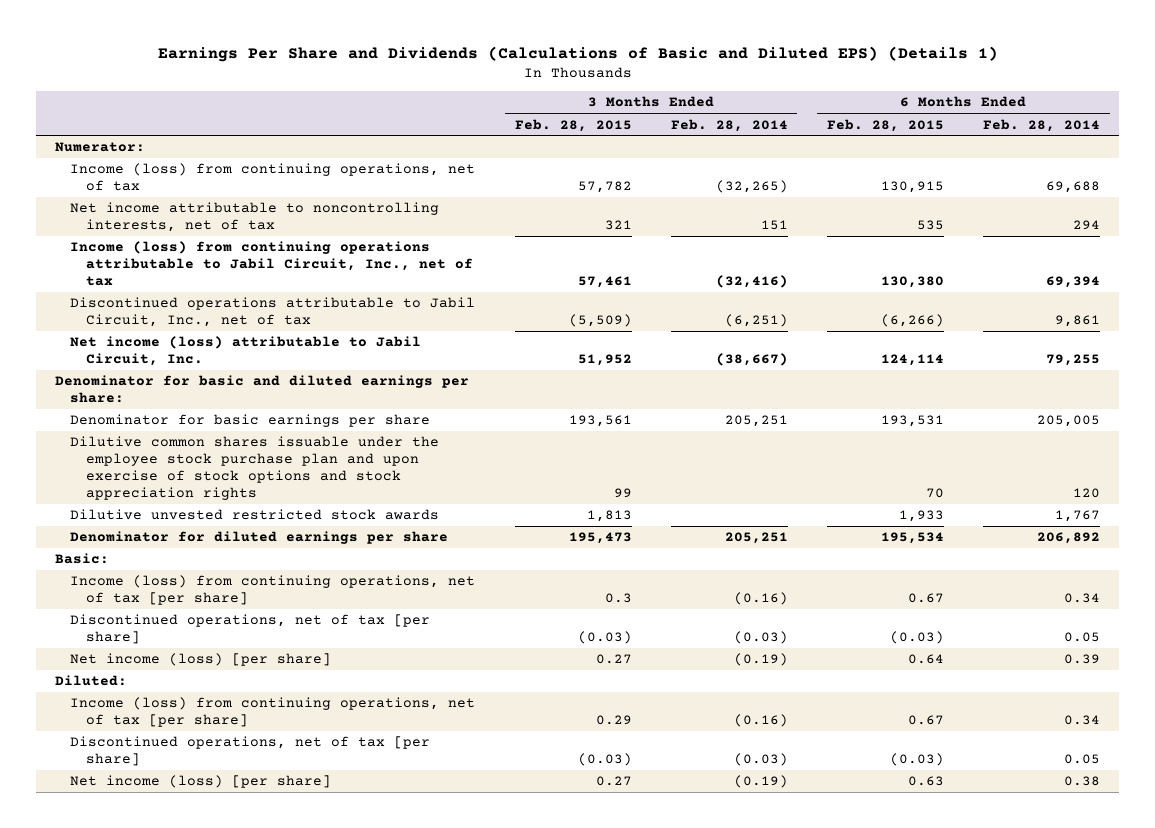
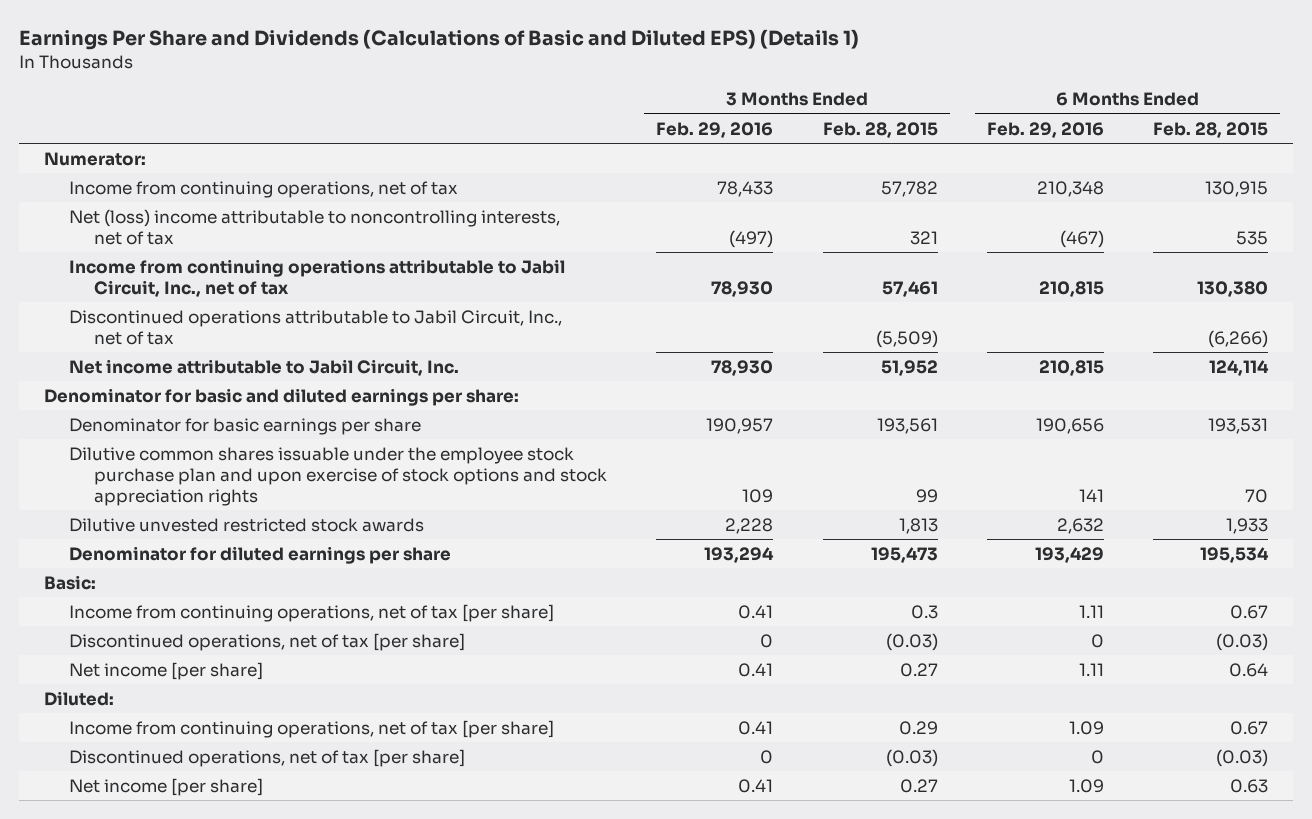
[670,118,788,132] Feb. 28, 2014 -> none
[982,118,1100,132] Feb. 28, 2014 -> none
none -> [656,121,774,138] Feb. 29, 2016
none -> [986,121,1104,138] Feb. 29, 2016
[70,163,476,191] Income (loss) from continuing operations, net of tax -> [68,180,458,198] Income from continuing operations, net of tax
[70,202,440,232] Net income attributable to noncontrolling interests, net of tax -> [68,208,560,245] Net (loss) income attributable to noncontrolling interests, net of tax
[70,241,473,286] Income (loss) from continuing operations attributable to Jabil Circuit, Inc., net of tax -> [68,258,565,297] Income from continuing operations attributable to Jabil Circuit, Inc., net of tax
[70,336,422,366] Net income (loss) attributable to Jabil Circuit, Inc. -> [68,358,459,376] Net income attributable to Jabil Circuit, Inc.
[70,575,476,605] Income (loss) from continuing operations, net of tax [per share] -> [68,603,554,622] Income from continuing operations, net of tax [per share]
[70,653,332,667] Net income (loss) [per share] -> [68,661,263,680] Net income [per share]
[70,697,476,727] Income (loss) from continuing operations, net of tax [per share] -> [68,719,554,738] Income from continuing operations, net of tax [per share]
[70,775,332,789] Net income (loss) [per share] -> [68,777,263,796] Net income [per share]

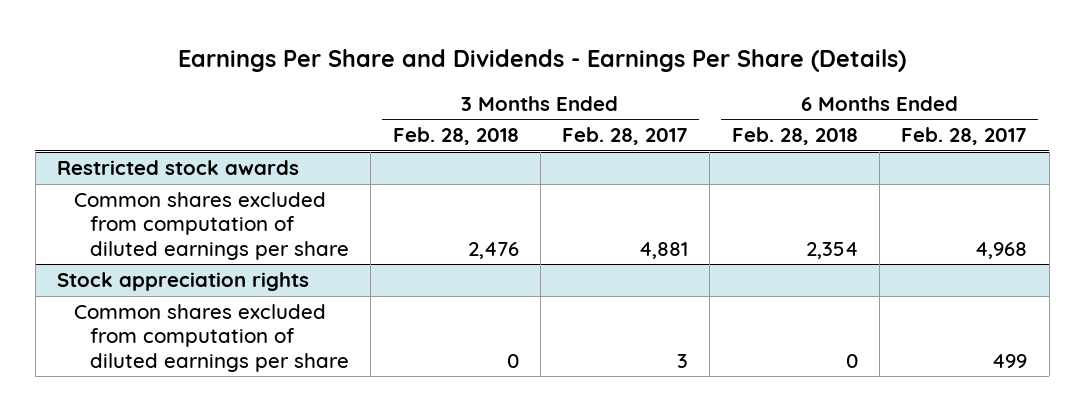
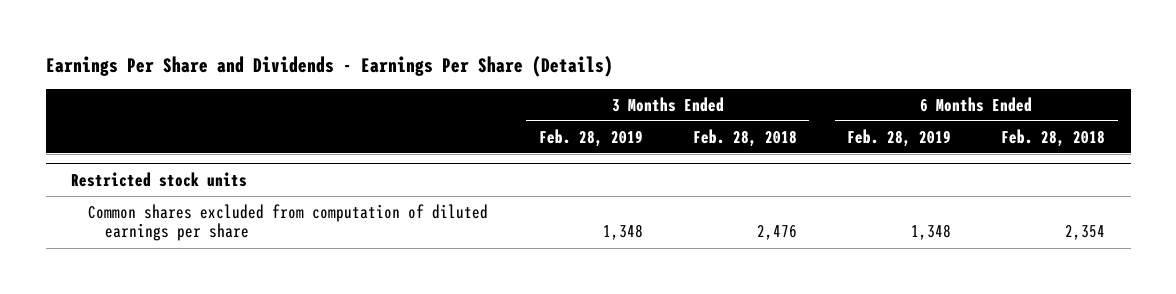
[562,127,689,146] Feb. 28, 2017 -> none
[901,127,1028,146] Feb. 28, 2017 -> none
none -> [538,128,643,147] Feb. 28, 2019
none -> [847,128,952,147] Feb. 28, 2019
[57,160,300,176] Restricted stock awards -> [70,171,247,187] Restricted stock units
[57,272,310,292] Stock appreciation rights -> none
[73,304,349,372] Common shares excluded from computation of diluted earnings per share -> none

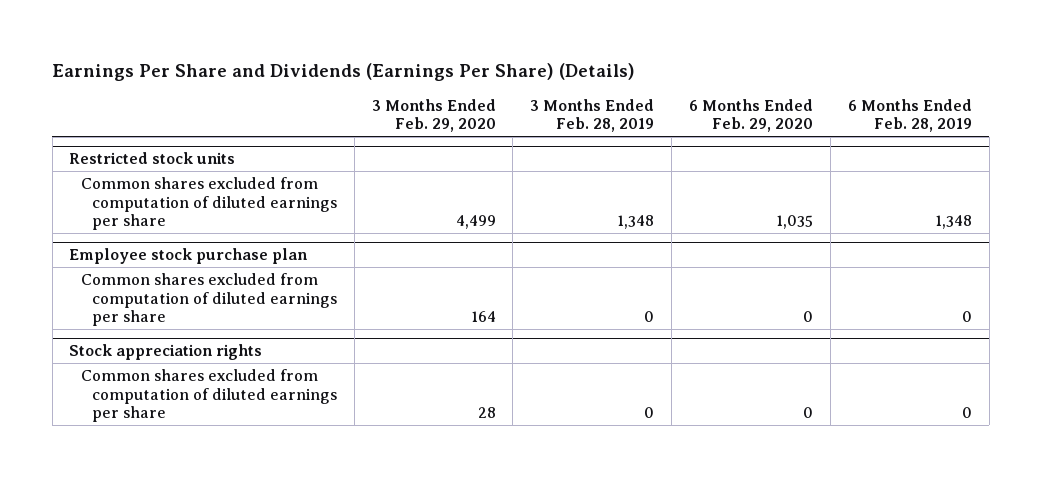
[45,55,613,77] Earnings Per Share and Dividends - Earnings Per Share (Details) -> [52,62,636,81] Earnings Per Share and Dividends (Earnings Per Share) (Details)
[692,128,797,147] Feb. 28, 2018 -> none
[1001,128,1106,147] Feb. 28, 2018 -> none
none -> [371,98,496,133] 3 Months Ended Feb. 29, 2020
none -> [688,98,813,133] 6 Months Ended Feb. 29, 2020
none -> [69,248,309,265] Employee stock purchase plan
none -> [80,273,337,327] Common shares excluded from computation of diluted earnings per share
none -> [69,344,263,361] Stock appreciation rights
none -> [80,369,337,423] Common shares excluded from computation of diluted earnings per share

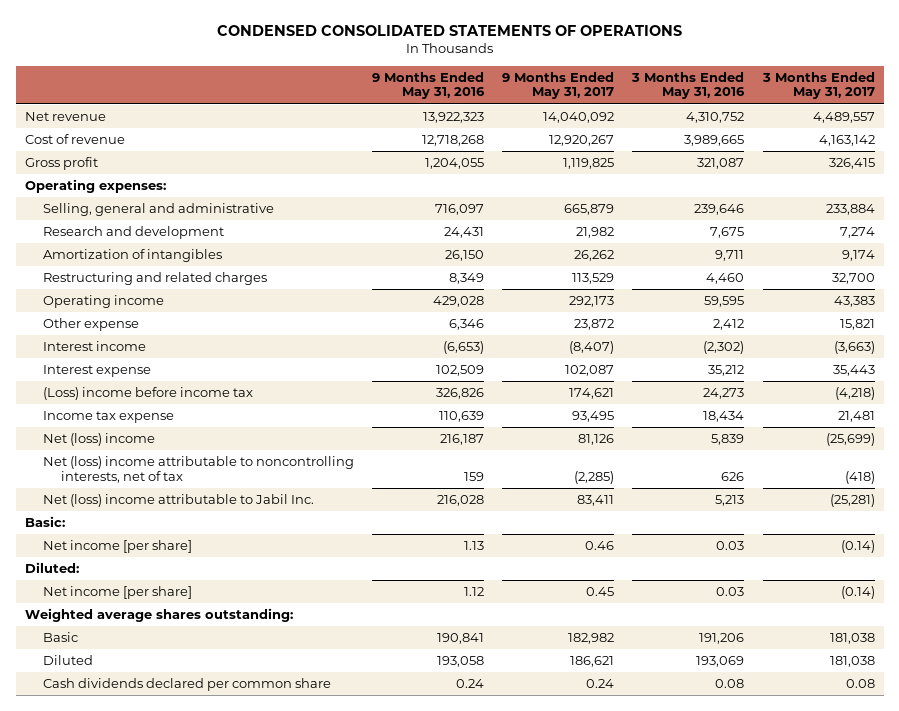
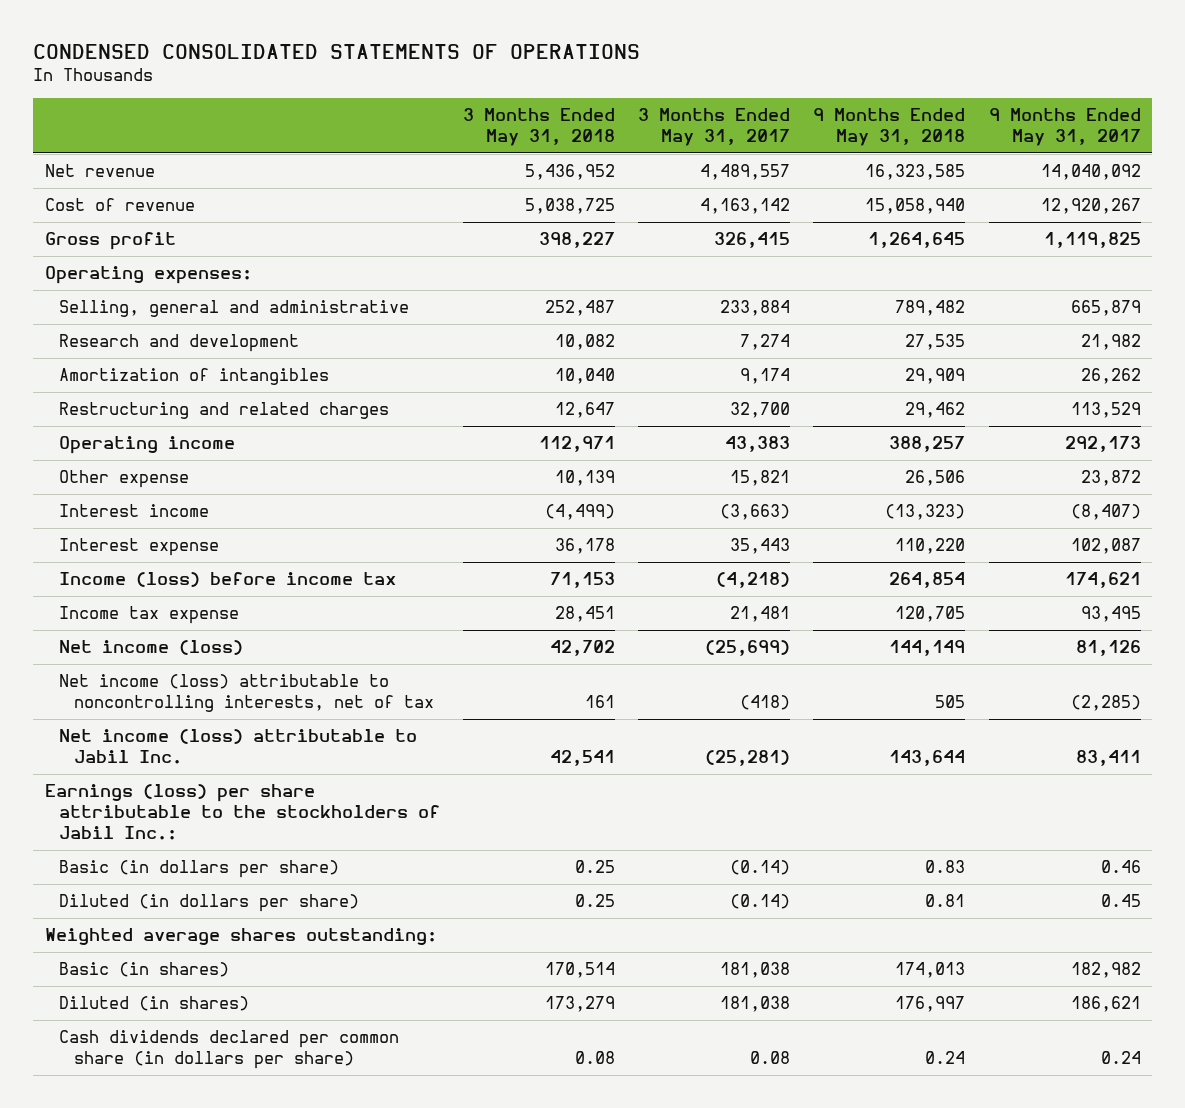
[372,71,486,100] 9 Months Ended May 31, 2016 -> none
[631,71,746,100] 3 Months Ended May 31, 2016 -> none
none -> [463,108,616,147] 3 Months Ended May 31, 2018
none -> [813,108,966,147] 9 Months Ended May 31, 2018
[42,387,253,401] (Loss) income before income tax -> [59,572,397,588] Income (loss) before income tax
[24,516,65,528] Basic: -> none
[24,562,79,574] Diluted: -> none
[42,433,155,447] Net (loss) income -> [59,640,244,656] Net income (loss)
[42,456,354,483] Net (loss) income attributable to noncontrolling interests, net of tax -> [59,674,434,713] Net income (loss) attributable to noncontrolling interests, net of tax
[42,494,314,508] Net (loss) income attributable to Jabil Inc. -> [59,729,418,765] Net income (loss) attributable to Jabil Inc.
none -> [44,784,441,841] Earnings (loss) per share attributable to the stockholders of Jabil Inc.:
[42,540,192,554] Net income [per share] -> [59,860,340,879] Basic (in dollars per share)
[42,586,192,600] Net income [per share] -> [59,894,360,913] Diluted (in dollars per share)
[42,632,78,643] Basic -> [59,962,230,978] Basic (in shares)
[42,655,93,666] Diluted -> [59,996,250,1012] Diluted (in shares)
[42,678,331,692] Cash dividends declared per common share -> [59,1030,400,1070] Cash dividends declared per common share (in dollars per share)

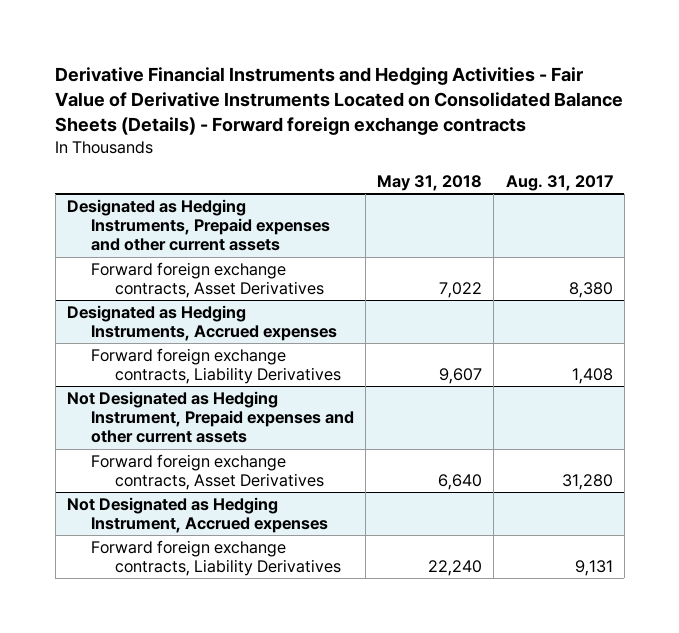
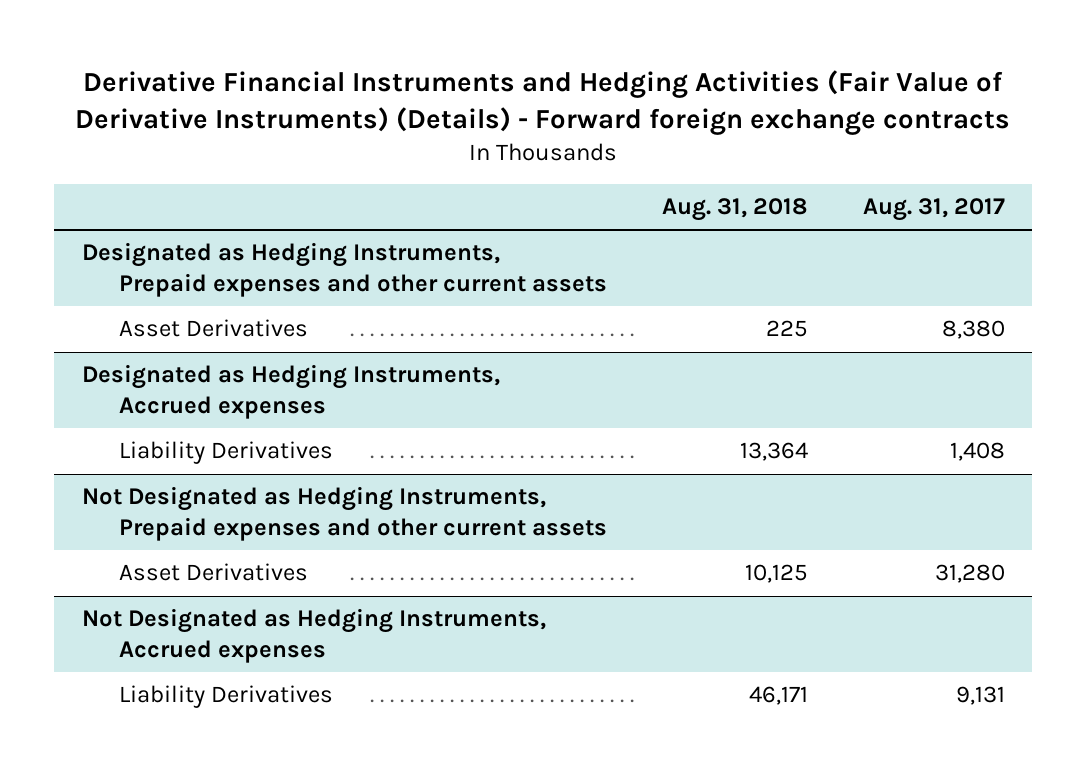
[55,66,624,135] Derivative Financial Instruments and Hedging Activities - Fair Value of Derivative Instruments Located on Consolidated Balance Sheets (Details) - Forward foreign exchange contracts -> [75,69,1011,135] Derivative Financial Instruments and Hedging Activities (Fair Value of Derivative Instruments) (Details) - Forward foreign exchange contracts
[377,175,483,192] May 31, 2018 -> none
none -> [661,197,808,221] Aug. 31, 2018
[90,261,325,299] Forward foreign exchange contracts, Asset Derivatives -> [118,319,308,338] Asset Derivatives
[90,347,342,385] Forward foreign exchange contracts, Liability Derivatives -> [118,441,333,465] Liability Derivatives
[66,390,354,444] Not Designated as Hedging Instrument, Prepaid expenses and other current assets -> [81,486,607,541] Not Designated as Hedging Instruments, Prepaid expenses and other current assets
[90,453,325,491] Forward foreign exchange contracts, Asset Derivatives -> [118,563,308,582] Asset Derivatives
[66,496,328,534] Not Designated as Hedging Instrument, Accrued expenses -> [81,608,546,663] Not Designated as Hedging Instruments, Accrued expenses
[90,539,342,577] Forward foreign exchange contracts, Liability Derivatives -> [118,685,333,709] Liability Derivatives

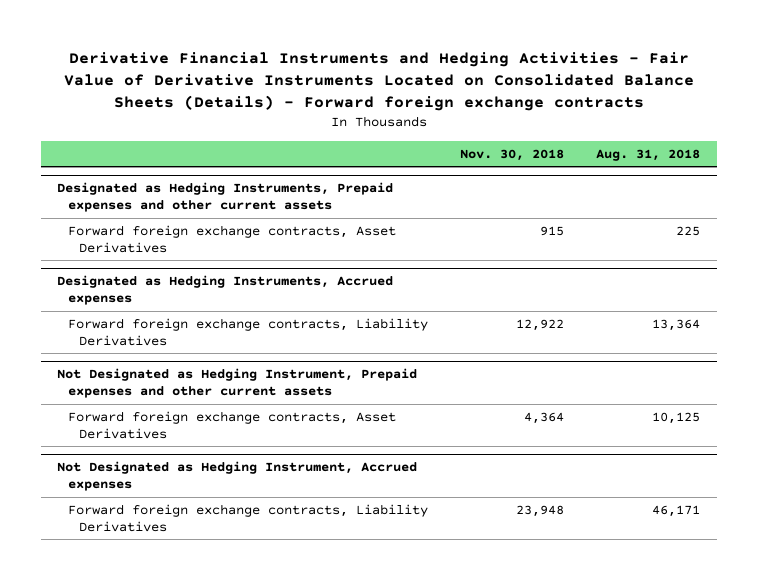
[75,69,1011,135] Derivative Financial Instruments and Hedging Activities (Fair Value of Derivative Instruments) (Details) - Forward foreign exchange contracts -> [63,51,694,112] Derivative Financial Instruments and Hedging Activities - Fair Value of Derivative Instruments Located on Consolidated Balance Sheets (Details) - Forward foreign exchange contracts
[862,197,1005,221] Aug. 31, 2017 -> none
none -> [460,148,565,161] Nov. 30, 2018
[118,319,308,338] Asset Derivatives -> [67,225,396,253] Forward foreign exchange contracts, Asset Derivatives
[118,441,333,465] Liability Derivatives -> [67,318,428,346] Forward foreign exchange contracts, Liability Derivatives
[81,486,607,541] Not Designated as Hedging Instruments, Prepaid expenses and other current assets -> [56,368,417,399] Not Designated as Hedging Instrument, Prepaid expenses and other current assets
[118,563,308,582] Asset Derivatives -> [67,411,396,439] Forward foreign exchange contracts, Asset Derivatives
[81,608,546,663] Not Designated as Hedging Instruments, Accrued expenses -> [56,461,417,492] Not Designated as Hedging Instrument, Accrued expenses
[118,685,333,709] Liability Derivatives -> [67,504,428,532] Forward foreign exchange contracts, Liability Derivatives

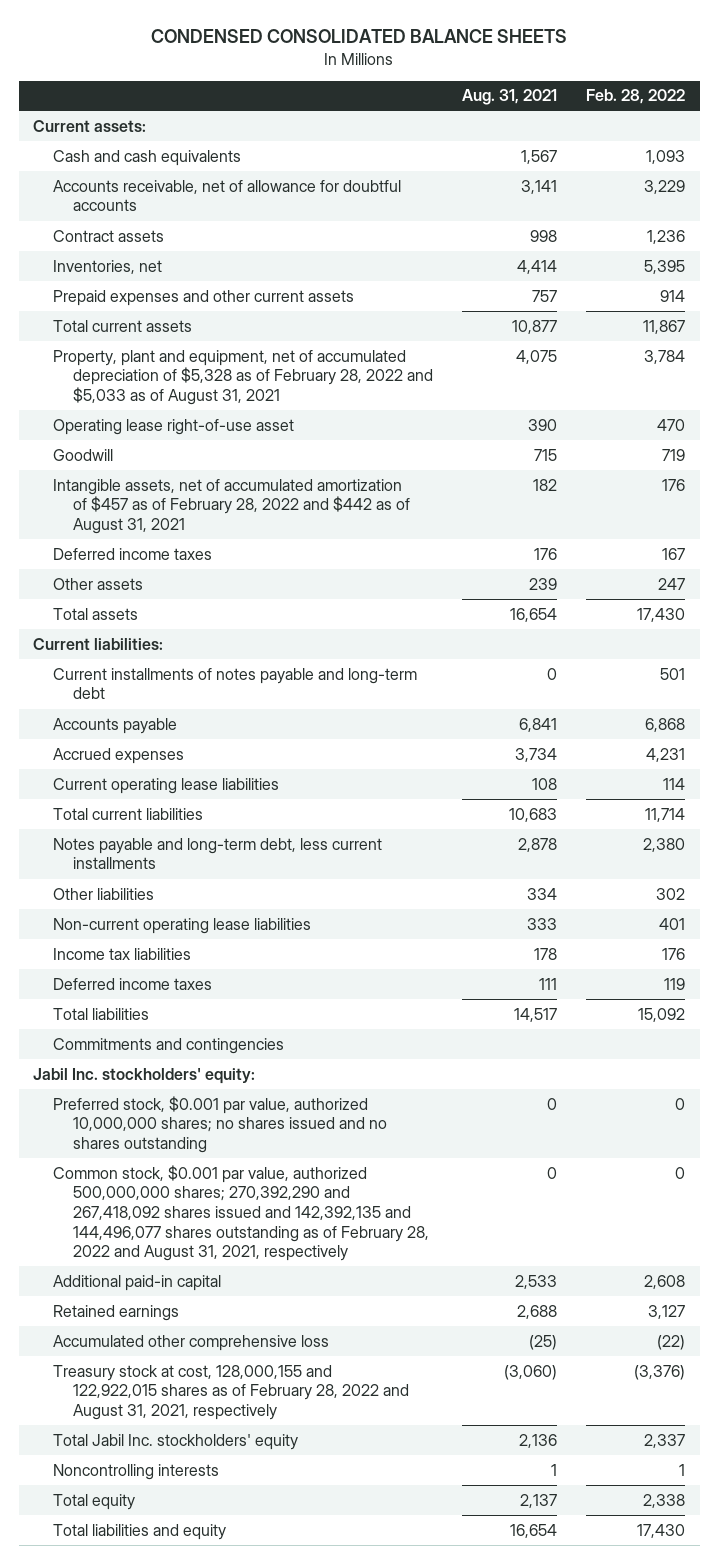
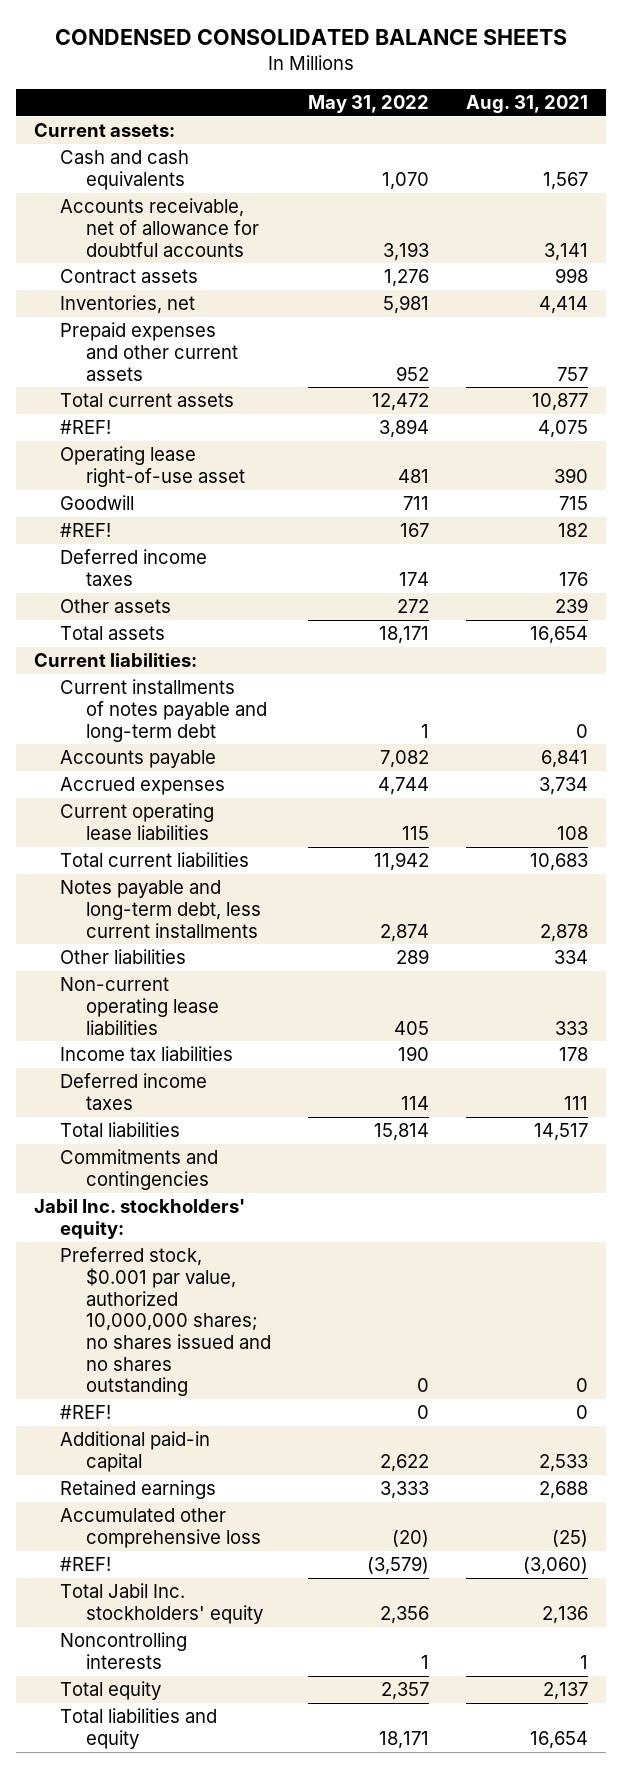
[586,89,686,105] Feb. 28, 2022 -> none
none -> [308,94,430,113] May 31, 2022
[53,349,434,406] Property, plant and equipment, net of accumulated depreciation of $5,328 as of February 28, 2022 and $5,033 as of August 31, 2021 -> [60,420,112,435] #REF!
[53,478,411,535] Intangible assets, net of accumulated amortization of $457 as of February 28, 2022 and $442 as of August 31, 2021 -> [60,523,112,538] #REF!
[53,1164,430,1262] Common stock, $0.001 par value, authorized 500,000,000 shares; 270,392,290 and 267,418,092 shares issued and 142,392,135 and 144,496,077 shares outstanding as of February 28, 2022 and August 31, 2021, respectively -> [60,1405,112,1420] #REF!
[53,1364,410,1421] Treasury stock at cost, 128,000,155 and 122,922,015 shares as of February 28, 2022 and August 31, 2021, respectively -> [60,1557,112,1572] #REF!

